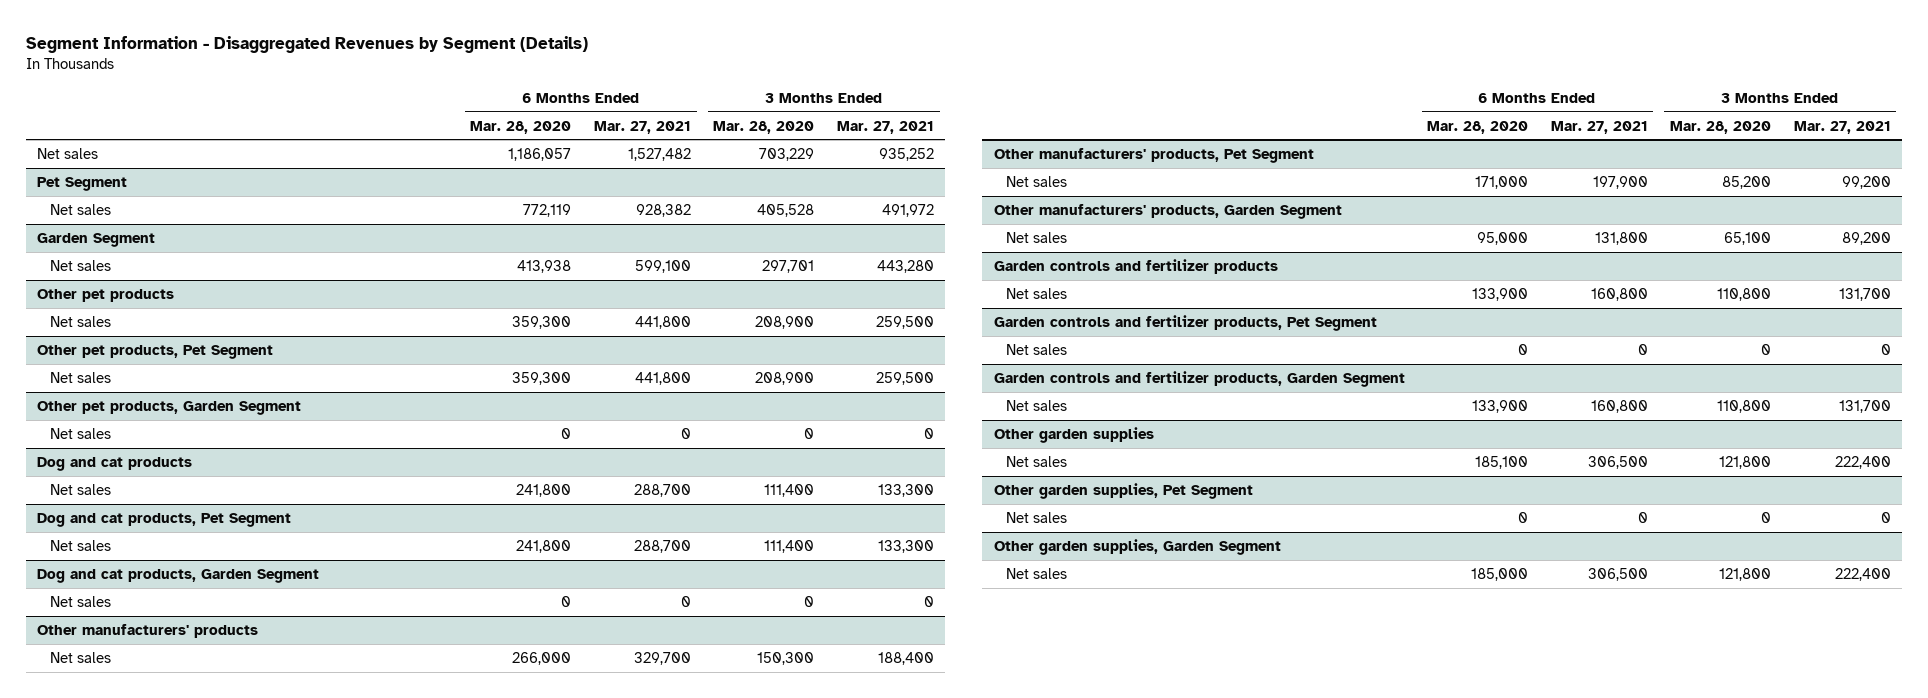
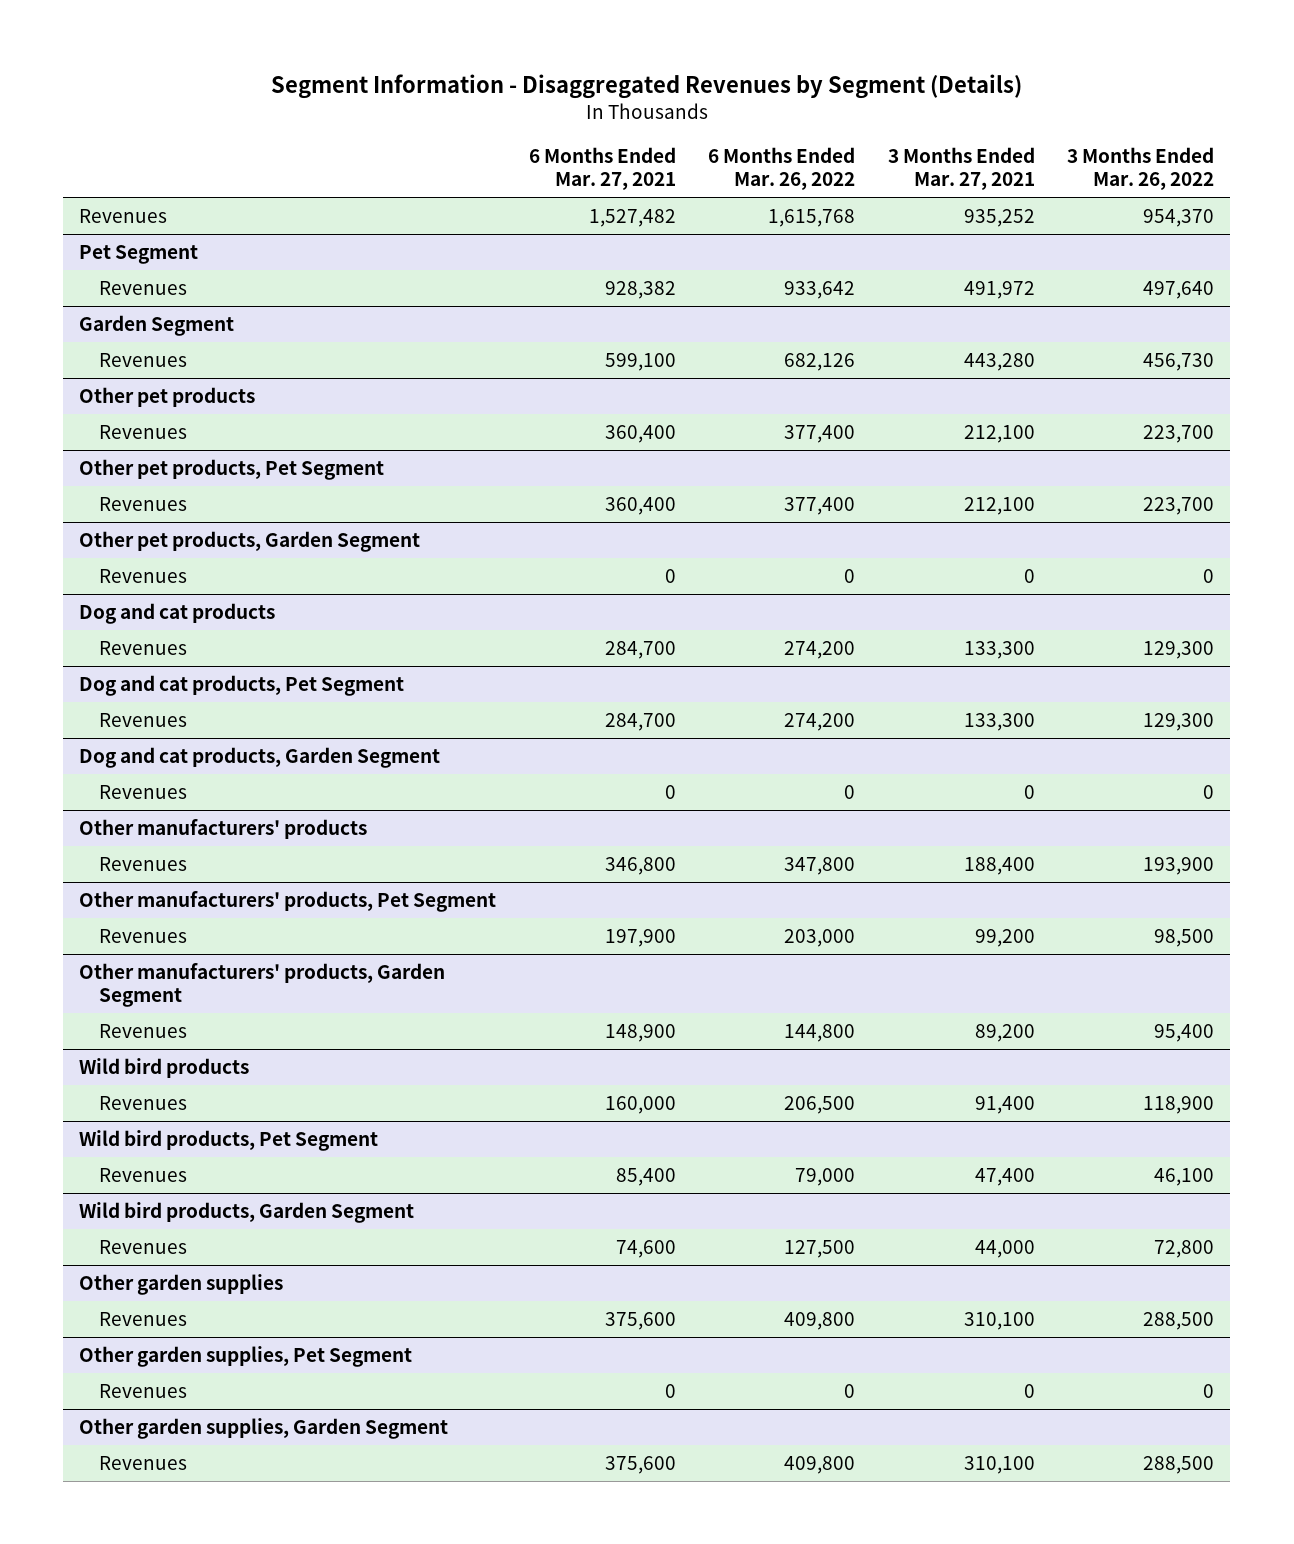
[470,120,572,134] Mar. 28, 2020 -> none
[713,120,815,134] Mar. 28, 2020 -> none
none -> [708,147,856,190] 6 Months Ended Mar. 26, 2022
none -> [1067,147,1215,190] 3 Months Ended Mar. 26, 2022
[37,147,99,159] Net sales -> [79,209,168,224] Revenues
[49,203,111,215] Net sales -> [99,281,188,296] Revenues
[49,259,111,271] Net sales -> [99,353,188,368] Revenues
[49,315,111,327] Net sales -> none
none -> [99,425,188,440] Revenues
[49,371,111,383] Net sales -> none
none -> [99,497,188,512] Revenues
[49,427,111,439] Net sales -> [99,569,188,584] Revenues
[49,483,111,495] Net sales -> none
none -> [99,641,188,656] Revenues
[49,539,111,551] Net sales -> none
none -> [99,713,188,728] Revenues
[49,595,111,607] Net sales -> [99,785,188,800] Revenues
[49,651,111,663] Net sales -> none
none -> [99,857,188,872] Revenues
[1006,175,1068,187] Net sales -> [99,929,188,944] Revenues
[1006,231,1068,243] Net sales -> none
[993,258,1278,274] Garden controls and fertilizer products -> none
[1006,287,1068,299] Net sales -> none
[993,314,1377,331] Garden controls and fertilizer products, Pet Segment -> none
[1006,343,1068,355] Net sales -> none
[993,370,1405,387] Garden controls and fertilizer products, Garden Segment -> none
[1006,399,1068,411] Net sales -> none
none -> [99,1024,188,1039] Revenues
none -> [79,1058,250,1079] Wild bird products
none -> [99,1096,188,1111] Revenues
none -> [79,1130,379,1152] Wild bird products, Pet Segment
none -> [99,1168,188,1183] Revenues
none -> [79,1202,415,1224] Wild bird products, Garden Segment
none -> [99,1240,188,1255] Revenues
[1006,455,1068,467] Net sales -> none
none -> [99,1312,188,1327] Revenues
[1006,511,1068,523] Net sales -> [99,1384,188,1399] Revenues
[1006,567,1068,579] Net sales -> none
none -> [99,1456,188,1471] Revenues

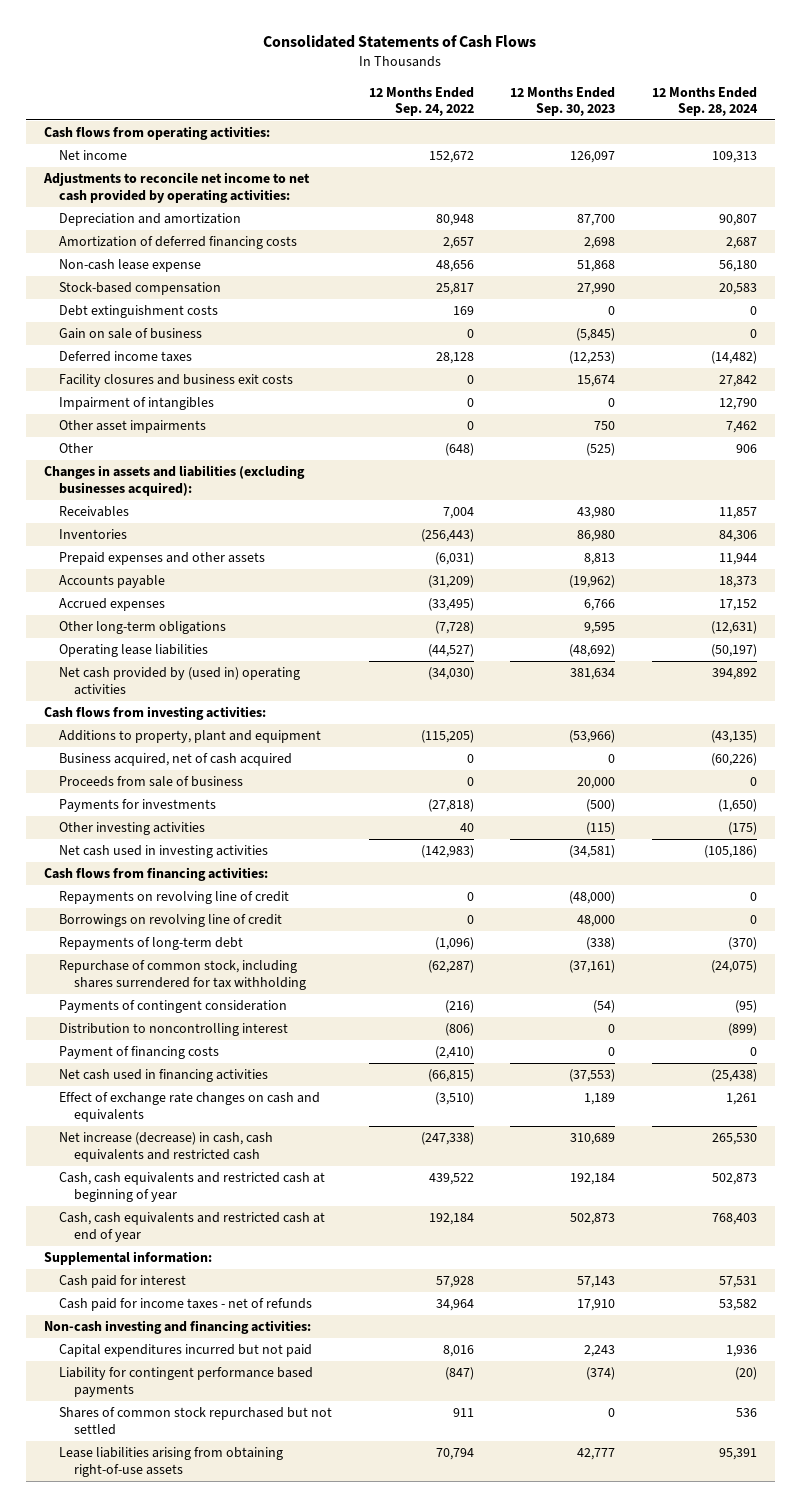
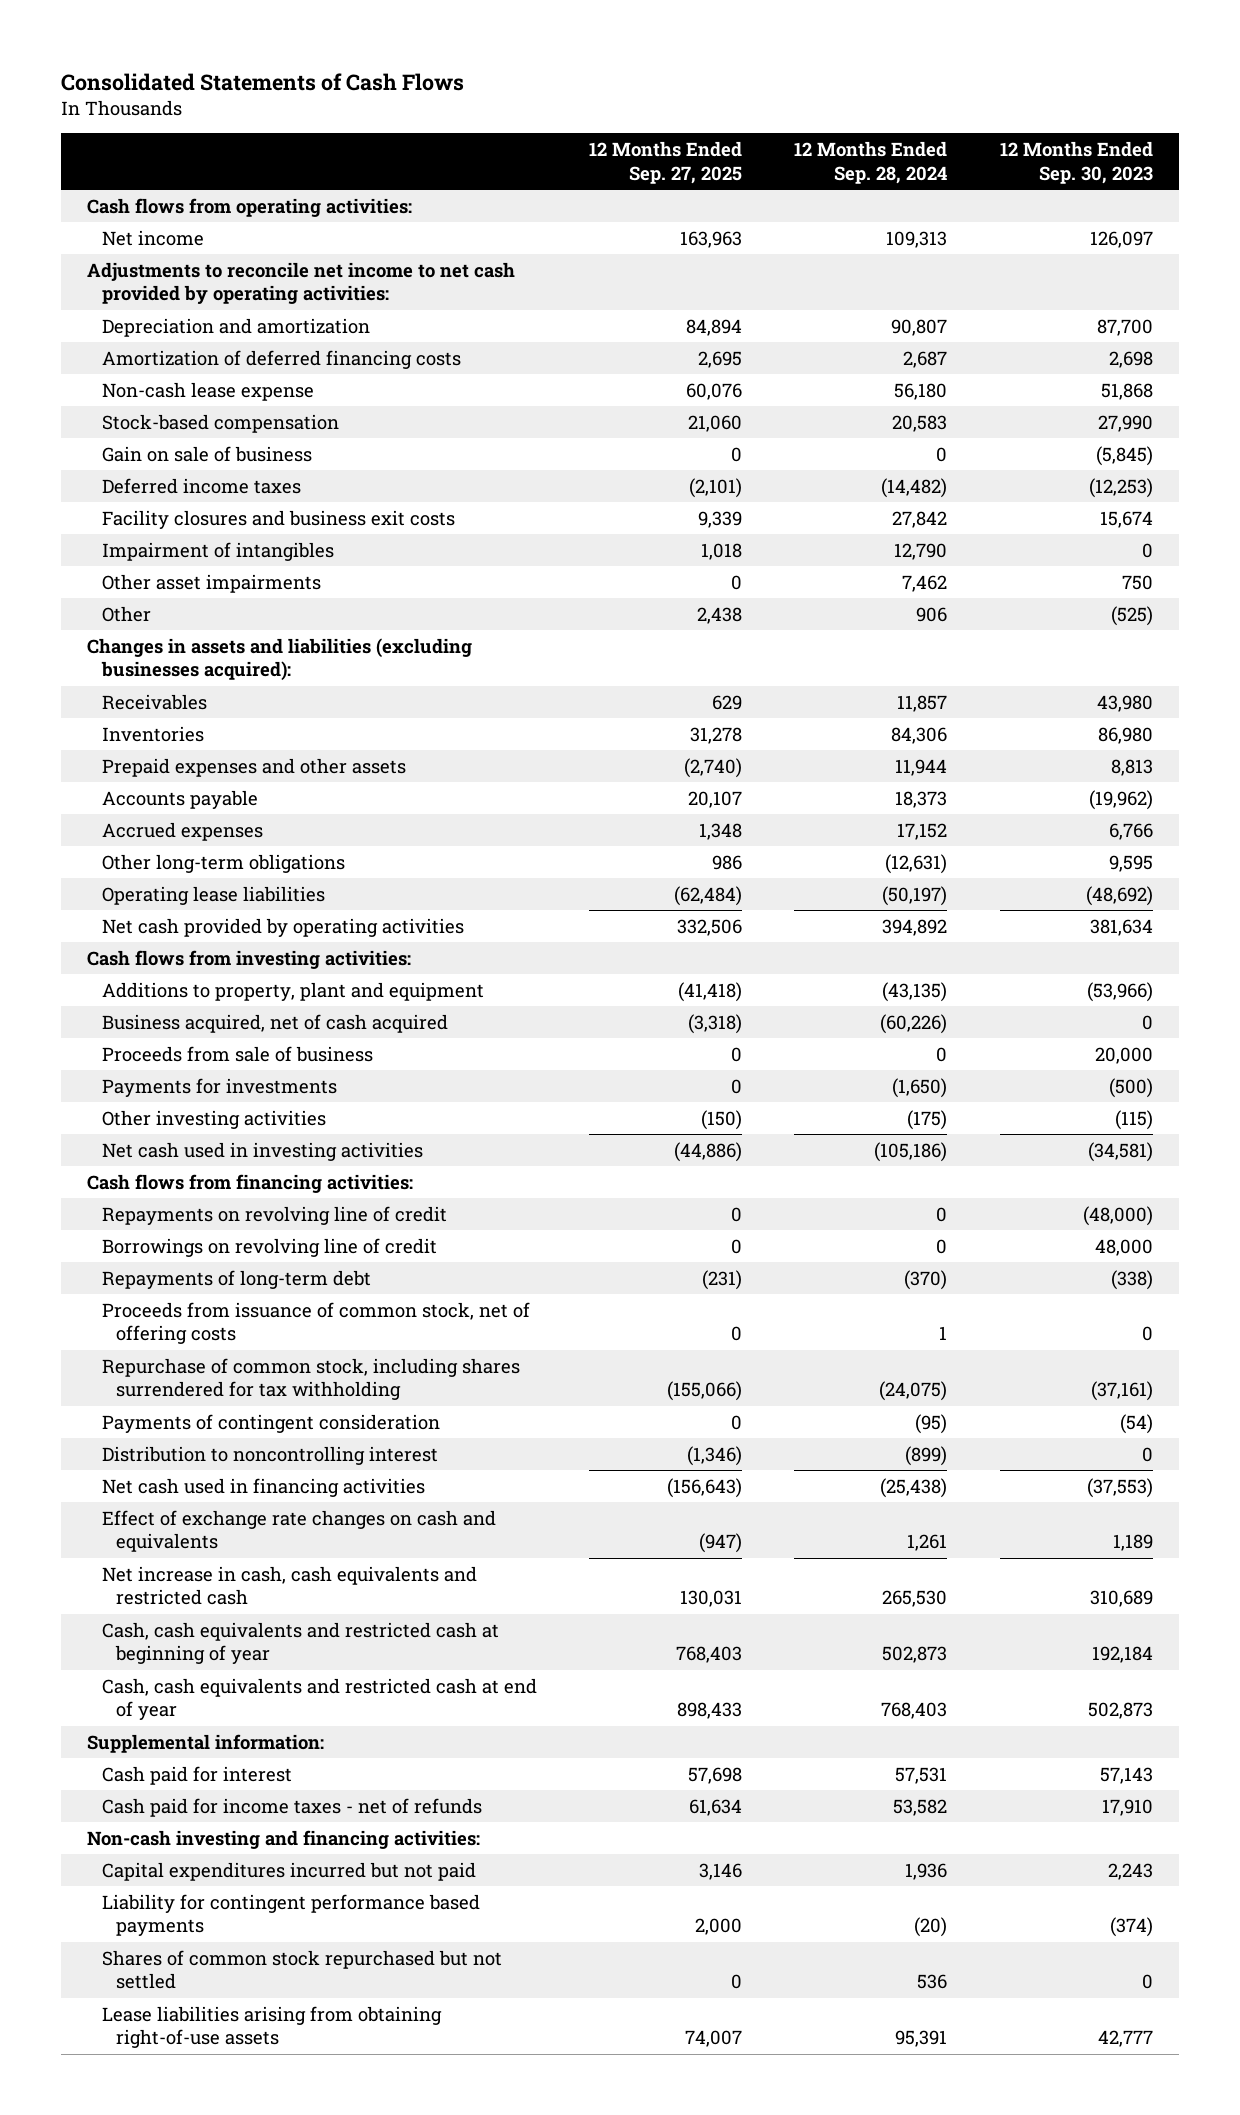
[368,86,474,116] 12 Months Ended Sep. 24, 2022 -> none
none -> [589,141,743,184] 12 Months Ended Sep. 27, 2025
[59,305,219,319] Debt extinguishment costs -> none
[59,667,301,695] Net cash provided by (used in) operating activities -> [101,917,464,937] Net cash provided by operating activities
none -> [101,1301,530,1345] Proceeds from issuance of common stock, net of offering costs
[59,1046,220,1060] Payment of financing costs -> none
[59,1132,274,1162] Net increase (decrease) in cash, cash equivalents and restricted cash -> [101,1565,477,1606] Net increase in cash, cash equivalents and restricted cash

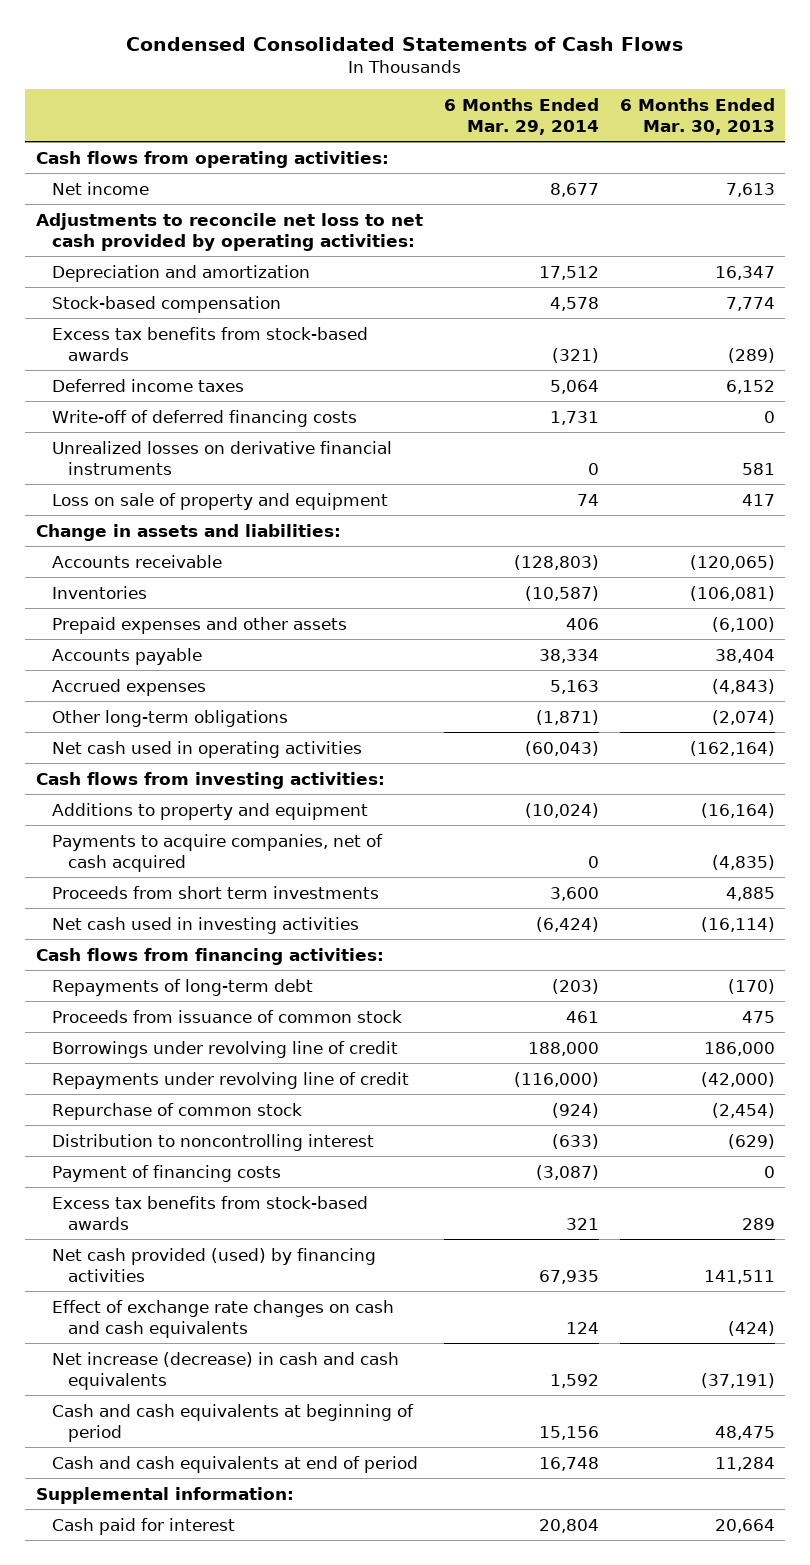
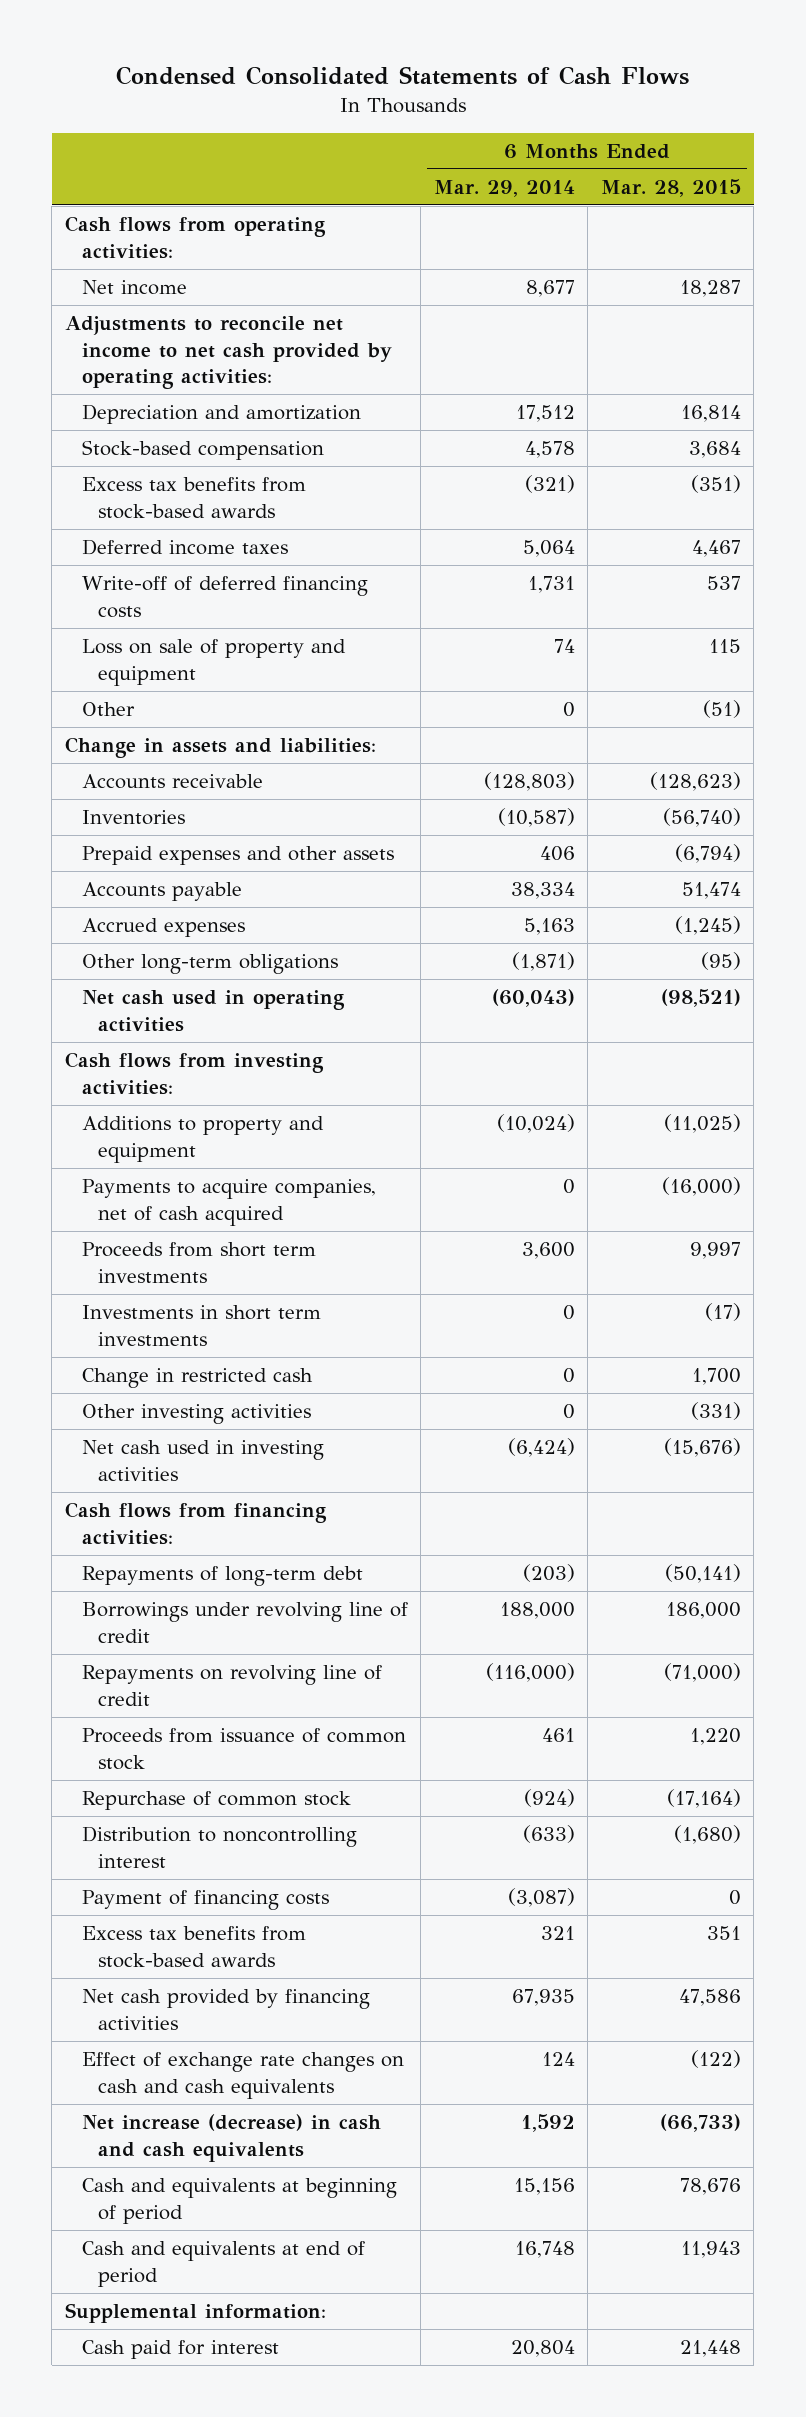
[619,97,775,135] 6 Months Ended Mar. 30, 2013 -> none
none -> [600,178,741,197] Mar. 28, 2015
[35,212,423,251] Adjustments to reconcile net loss to net cash provided by operating activities: -> [64,316,392,390] Adjustments to reconcile net income to net cash provided by operating activities:
[51,440,392,475] Unrealized losses on derivative financial instruments -> none
none -> [81,702,135,717] Other
none -> [81,1305,321,1346] Investments in short term investments
none -> [81,1368,313,1389] Change in restricted cash
none -> [81,1404,311,1425] Other investing activities
[51,1071,409,1089] Repayments under revolving line of credit -> [81,1665,382,1706] Repayments on revolving line of credit
[51,1009,402,1023] Proceeds from issuance of common stock -> [81,1728,406,1770] Proceeds from issuance of common stock
[51,1247,376,1282] Net cash provided (used) by financing activities -> [81,1989,370,2030] Net cash provided by financing activities
[51,1403,414,1442] Cash and cash equivalents at beginning of period -> [81,2178,397,2224] Cash and equivalents at beginning of period
[51,1455,418,1473] Cash and cash equivalents at end of period -> [81,2241,365,2287] Cash and equivalents at end of period

